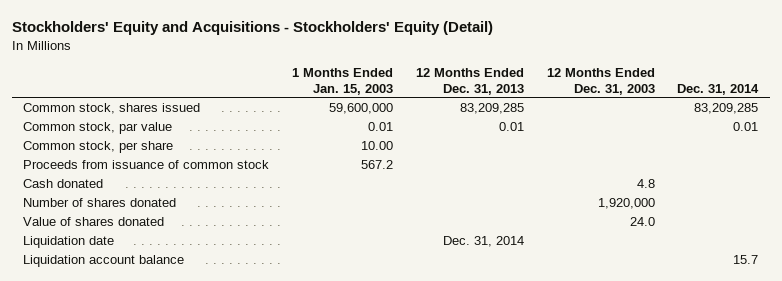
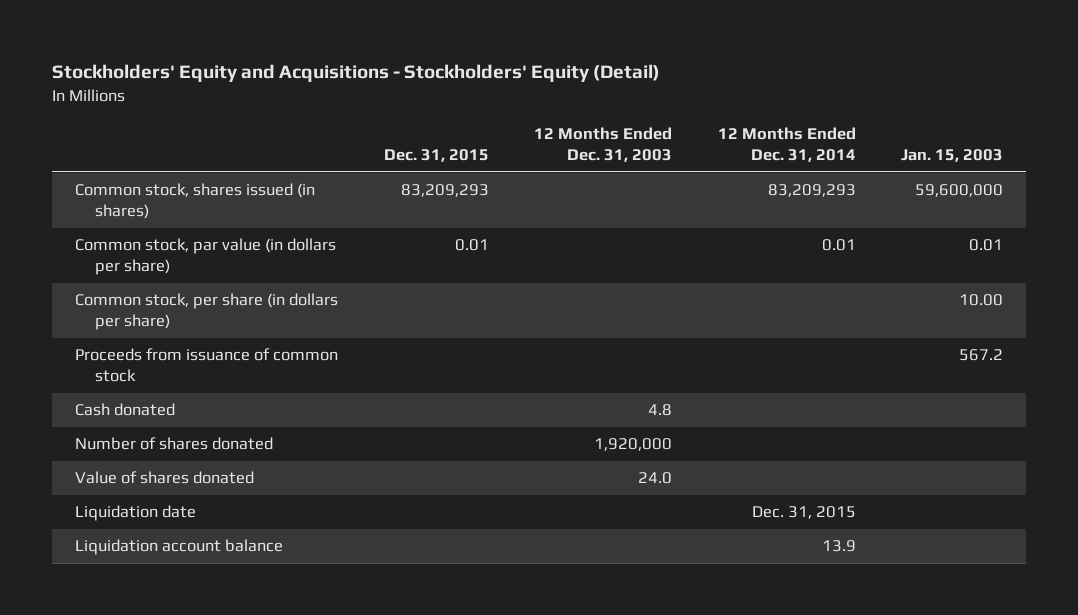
[292,68,394,95] 1 Months Ended Jan. 15, 2003 -> none
[415,68,524,95] 12 Months Ended Dec. 31, 2013 -> none
[677,83,760,95] Dec. 31, 2014 -> none
none -> [383,149,489,163] Dec. 31, 2015
none -> [717,127,856,163] 12 Months Ended Dec. 31, 2014
none -> [901,149,1004,163] Jan. 15, 2003
[23,103,201,115] Common stock, shares issued -> [75,183,316,220] Common stock, shares issued (in shares)
[23,122,173,135] Common stock, par value -> [75,238,337,276] Common stock, par value (in dollars per share)
[23,141,174,154] Common stock, per share -> [75,293,339,331] Common stock, per share (in dollars per share)

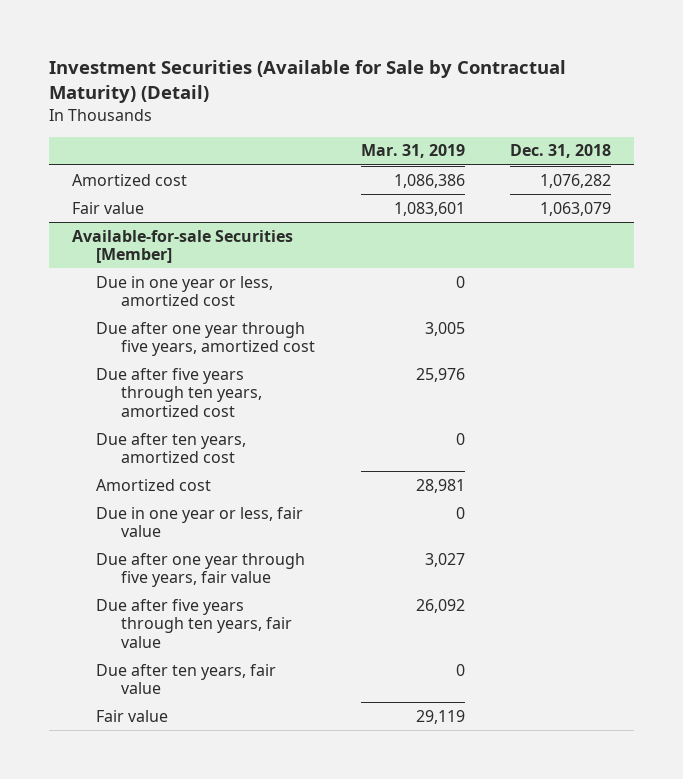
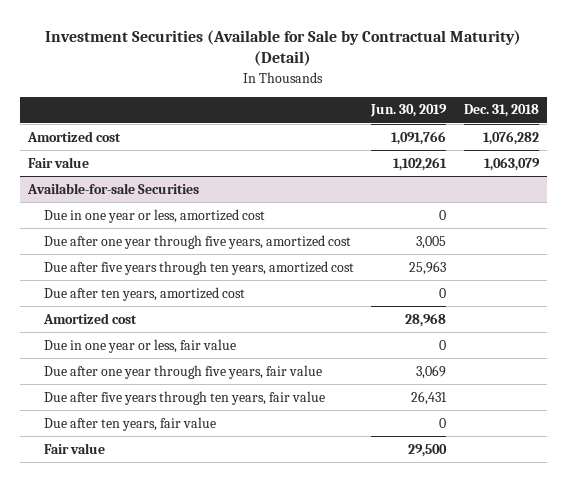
[360,144,465,159] Mar. 31, 2019 -> none
none -> [370,104,448,118] Jun. 30, 2019
[71,229,293,264] Available-for-sale Securities [Member] -> [27,182,200,194] Available-for-sale Securities

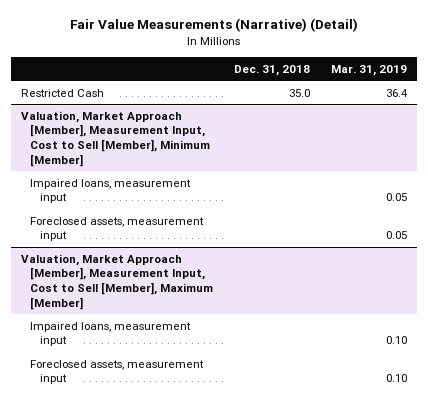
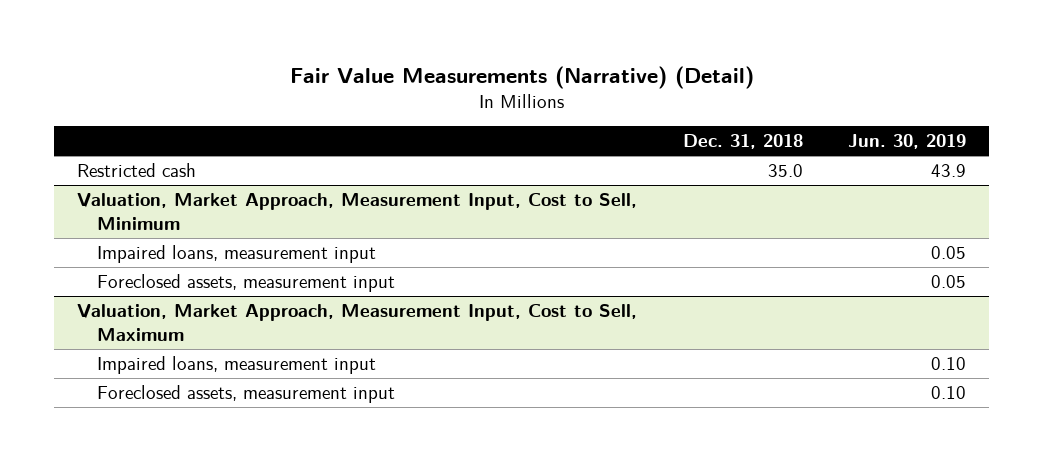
[330,64,407,76] Mar. 31, 2019 -> none
none -> [848,134,967,150] Jun. 30, 2019
[21,88,105,97] Restricted Cash -> [76,162,196,177] Restricted cash
[21,110,211,167] Valuation, Market Approach [Member], Measurement Input, Cost to Sell [Member], Minimum [Member] -> [76,192,637,230] Valuation, Market Approach, Measurement Input, Cost to Sell, Minimum
[21,253,214,310] Valuation, Market Approach [Member], Measurement Input, Cost to Sell [Member], Maximum [Member] -> [76,303,637,341] Valuation, Market Approach, Measurement Input, Cost to Sell, Maximum

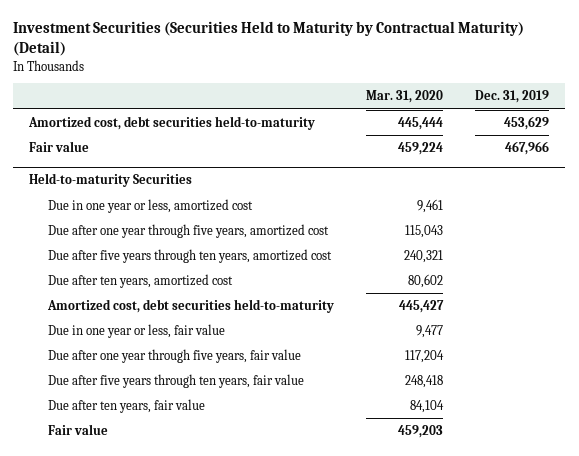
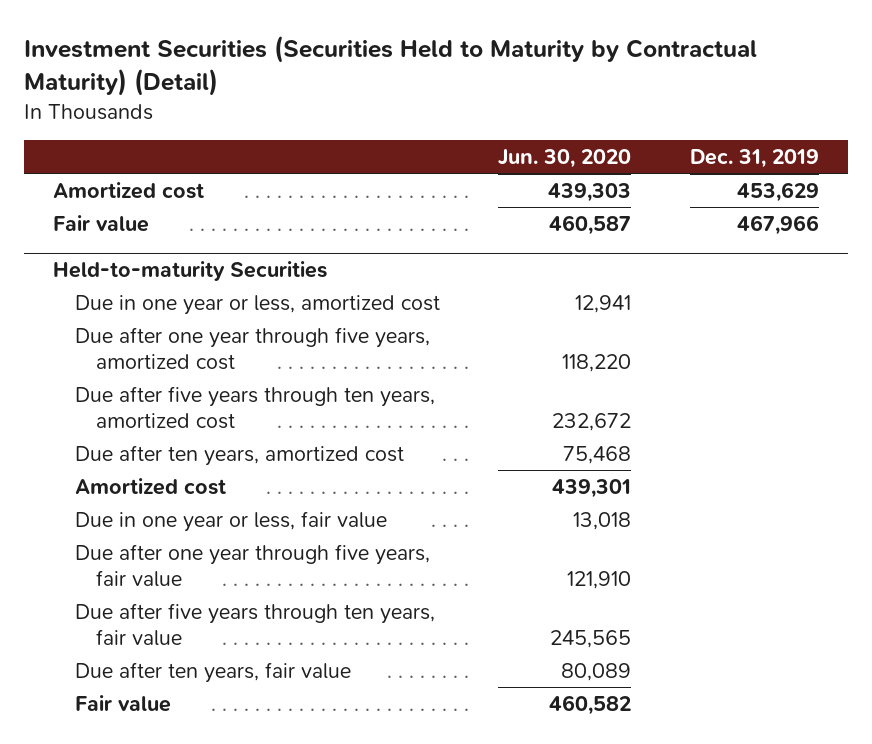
[366,90,444,104] Mar. 31, 2020 -> none
none -> [498,148,632,168] Jun. 30, 2020
[28,115,316,130] Amortized cost, debt securities held-to-maturity -> [53,181,205,199] Amortized cost
[46,298,334,313] Amortized cost, debt securities held-to-maturity -> [74,477,226,495] Amortized cost

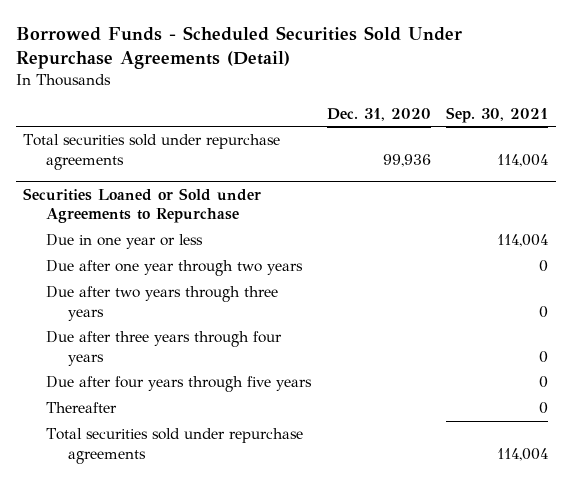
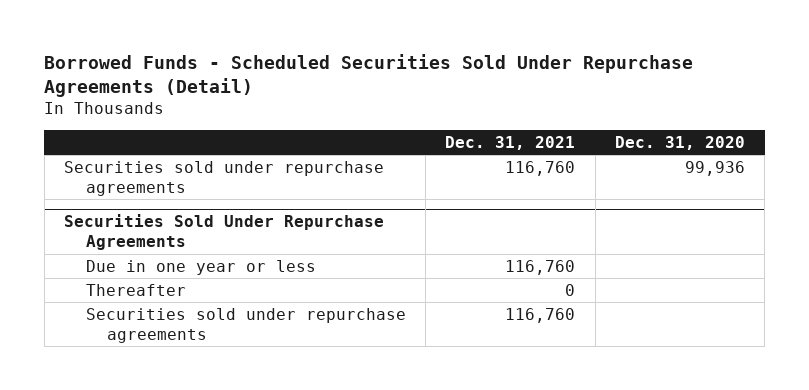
[446,106,549,123] Sep. 30, 2021 -> none
none -> [445,135,576,150] Dec. 31, 2021
[23,134,281,170] Total securities sold under repurchase agreements -> [64,160,385,197] Securities sold under repurchase agreements
[23,187,262,224] Securities Loaned or Sold under Agreements to Repurchase -> [64,213,385,251] Securities Sold Under Repurchase Agreements
[45,260,303,277] Due after one year through two years -> none
[45,286,278,321] Due after two years through three years -> none
[45,331,282,366] Due after three years through four years -> none
[45,376,312,393] Due after four years through five years -> none
[45,428,303,464] Total securities sold under repurchase agreements -> [85,307,406,344] Securities sold under repurchase agreements

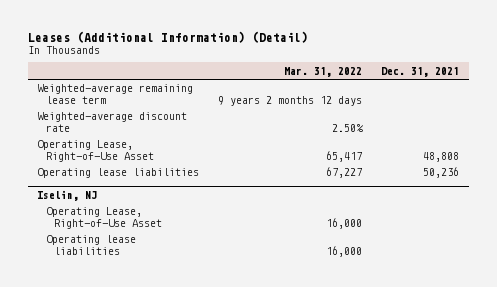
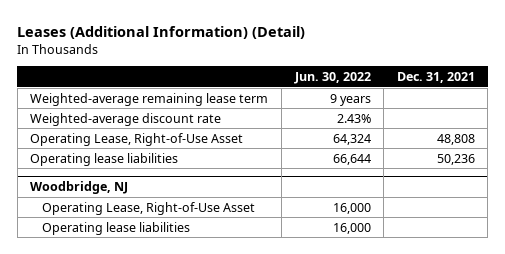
[284,66,363,77] Mar. 31, 2022 -> none
none -> [293,71,371,84] Jun. 30, 2022
[37,190,98,202] Iselin, NJ -> [30,180,129,194] Woodbridge, NJ

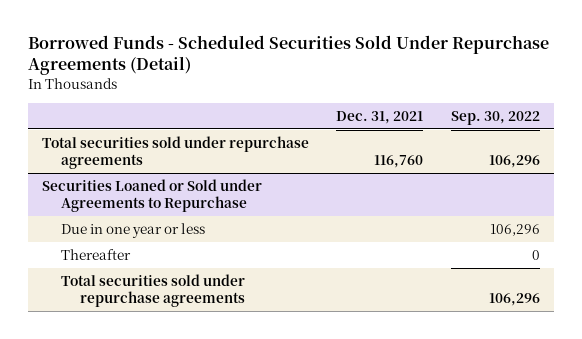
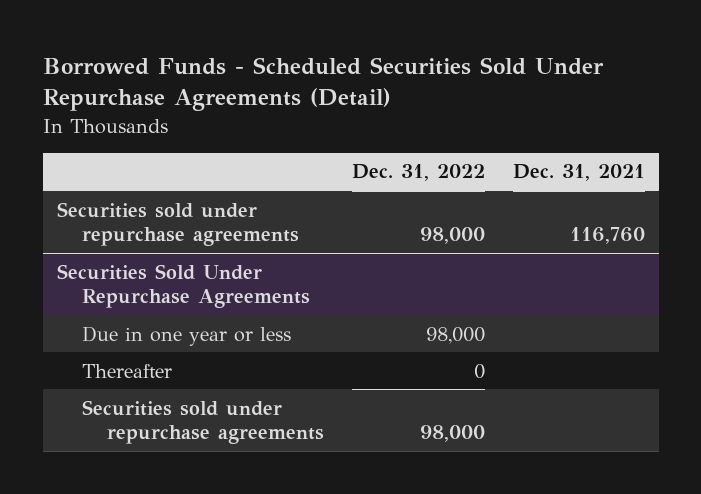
[451,110,541,125] Sep. 30, 2022 -> none
none -> [351,164,485,182] Dec. 31, 2022
[41,136,309,170] Total securities sold under repurchase agreements -> [56,201,299,246] Securities sold under repurchase agreements
[41,179,262,213] Securities Loaned or Sold under Agreements to Repurchase -> [56,263,310,308] Securities Sold Under Repurchase Agreements
[60,274,245,308] Total securities sold under repurchase agreements -> [81,399,324,444] Securities sold under repurchase agreements

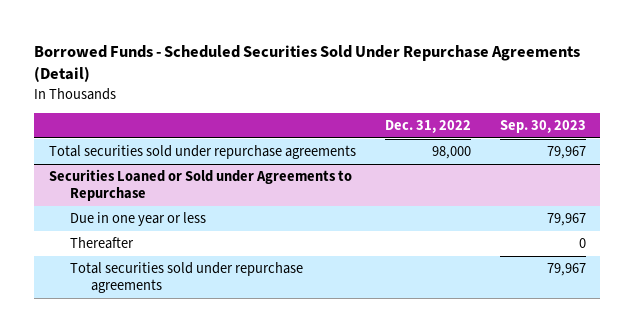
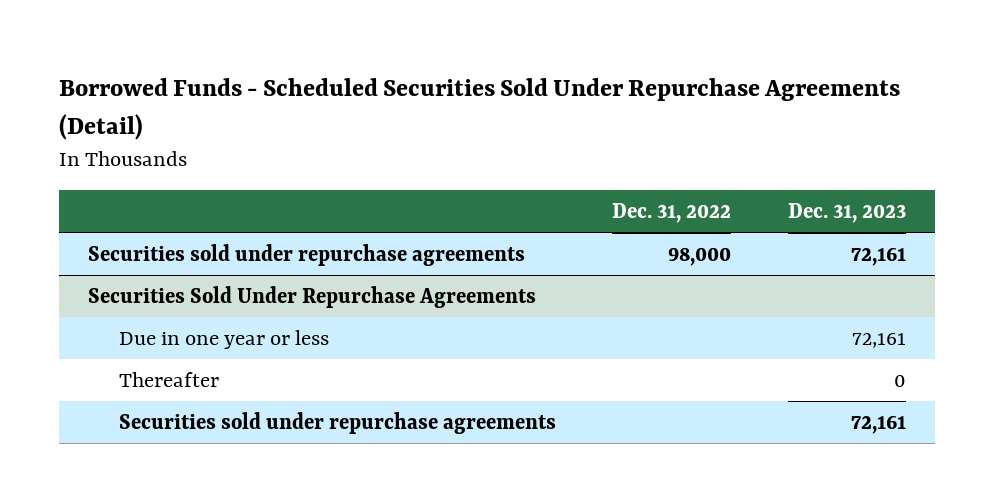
[499,120,586,134] Sep. 30, 2023 -> none
none -> [788,202,907,223] Dec. 31, 2023
[48,145,356,160] Total securities sold under repurchase agreements -> [87,244,525,267] Securities sold under repurchase agreements
[48,169,352,202] Securities Loaned or Sold under Agreements to Repurchase -> [87,286,536,309] Securities Sold Under Repurchase Agreements
[69,262,303,294] Total securities sold under repurchase agreements -> [118,412,556,435] Securities sold under repurchase agreements

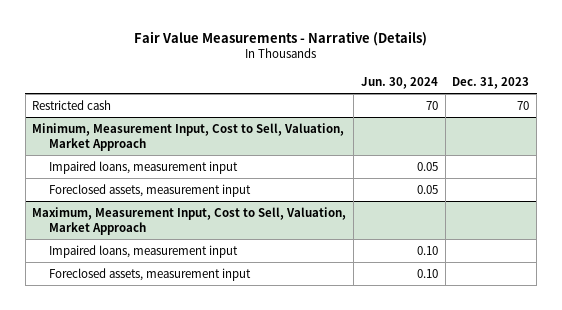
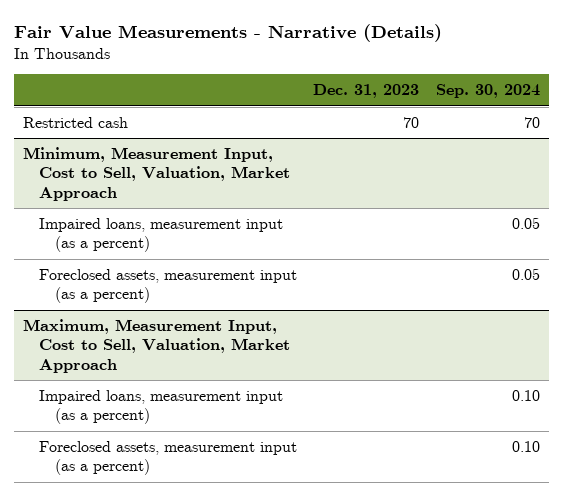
[360,76,438,89] Jun. 30, 2024 -> none
none -> [436,84,541,99] Sep. 30, 2024
[49,160,239,174] Impaired loans, measurement input -> [38,217,283,253] Impaired loans, measurement input (as a percent)
[49,183,252,197] Foreclosed assets, measurement input -> [38,268,297,304] Foreclosed assets, measurement input (as a percent)
[49,244,239,258] Impaired loans, measurement input -> [38,389,283,425] Impaired loans, measurement input (as a percent)
[49,267,252,281] Foreclosed assets, measurement input -> [38,440,297,476] Foreclosed assets, measurement input (as a percent)

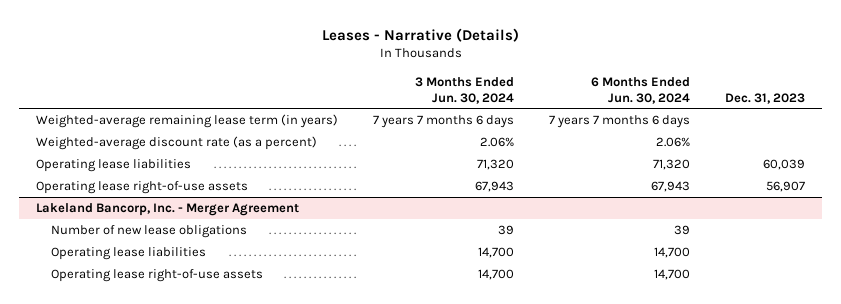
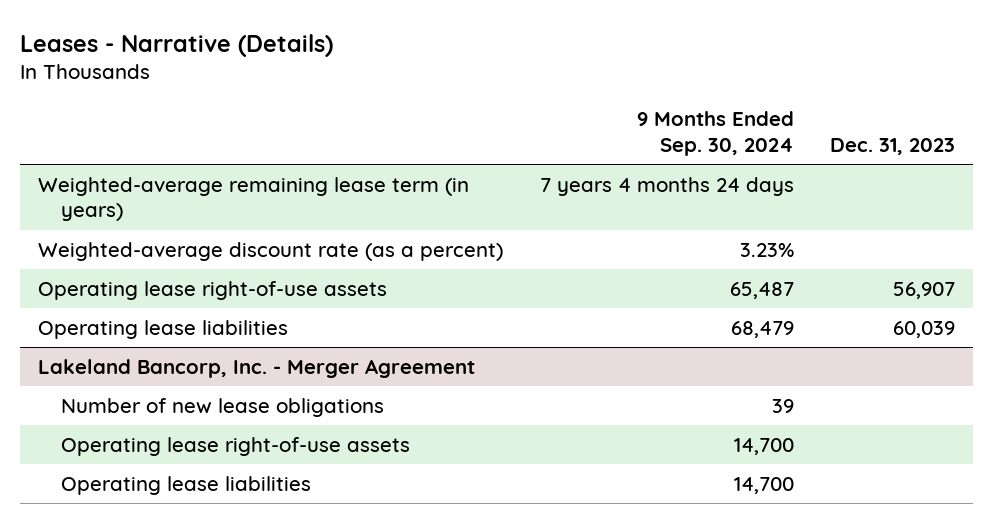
[415,76,515,104] 3 Months Ended Jun. 30, 2024 -> none
[590,76,690,104] 6 Months Ended Jun. 30, 2024 -> none
none -> [636,111,794,156] 9 Months Ended Sep. 30, 2024
[36,158,192,172] Operating lease liabilities -> [38,319,289,339] Operating lease liabilities
[50,246,206,260] Operating lease liabilities -> [61,475,312,495] Operating lease liabilities

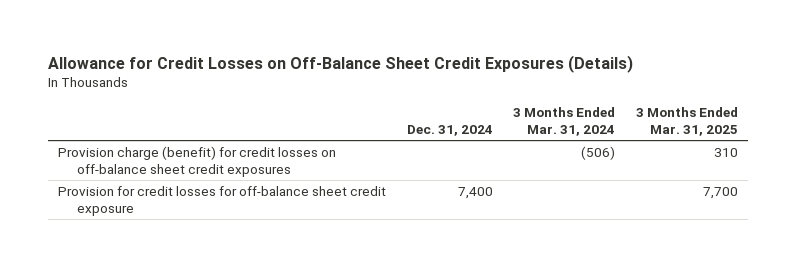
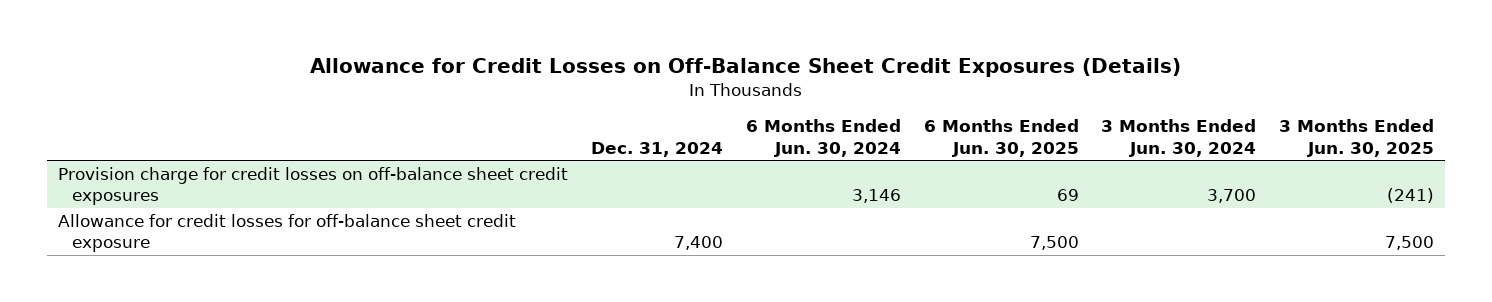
[513,107,616,136] 3 Months Ended Mar. 31, 2024 -> none
[635,107,738,136] 3 Months Ended Mar. 31, 2025 -> none
none -> [745,119,901,157] 6 Months Ended Jun. 30, 2024
none -> [923,119,1079,157] 6 Months Ended Jun. 30, 2025
none -> [1101,119,1257,157] 3 Months Ended Jun. 30, 2024
none -> [1279,119,1435,157] 3 Months Ended Jun. 30, 2025
[57,146,336,177] Provision charge (benefit) for credit losses on off-balance sheet credit exposures -> [58,167,569,206] Provision charge for credit losses on off-balance sheet credit exposures
[57,186,386,216] Provision for credit losses for off-balance sheet credit exposure -> [58,214,517,253] Allowance for credit losses for off-balance sheet credit exposure

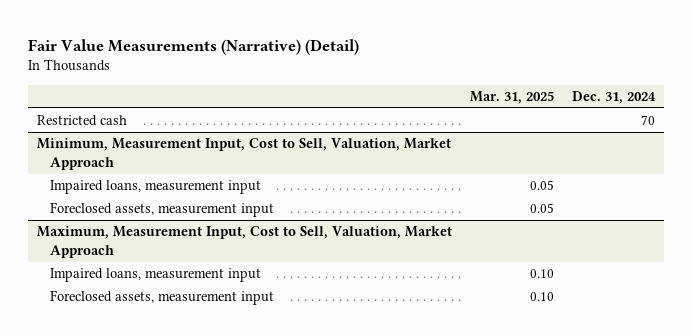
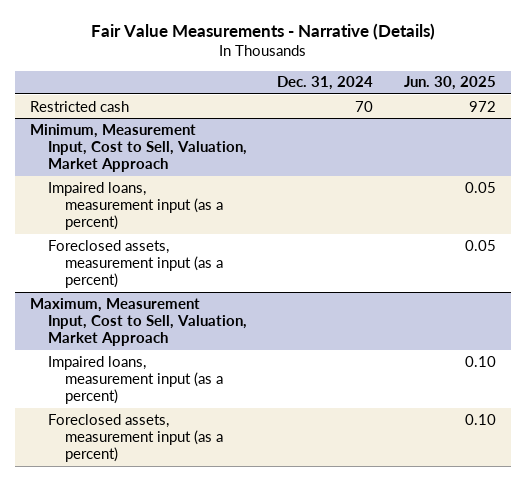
[28,38,360,55] Fair Value Measurements (Narrative) (Detail) -> [90,22,435,40] Fair Value Measurements - Narrative (Details)
[470,91,555,105] Mar. 31, 2025 -> none
none -> [403,76,496,91] Jun. 30, 2025
[49,180,261,195] Impaired loans, measurement input -> [47,181,224,231] Impaired loans, measurement input (as a percent)
[49,202,274,218] Foreclosed assets, measurement input -> [47,239,224,289] Foreclosed assets, measurement input (as a percent)
[49,268,261,283] Impaired loans, measurement input -> [47,355,224,405] Impaired loans, measurement input (as a percent)
[49,290,274,306] Foreclosed assets, measurement input -> [47,413,224,463] Foreclosed assets, measurement input (as a percent)

